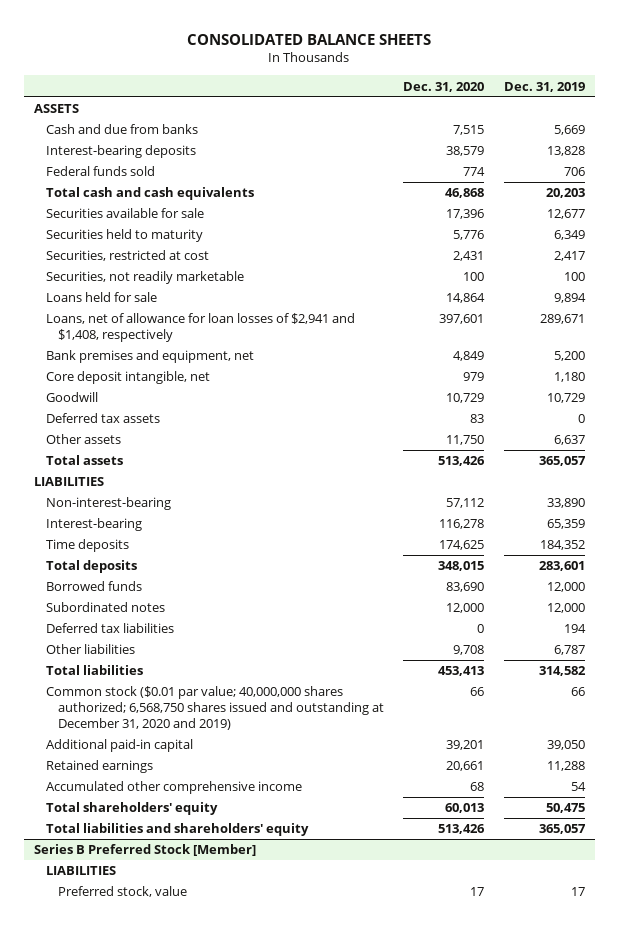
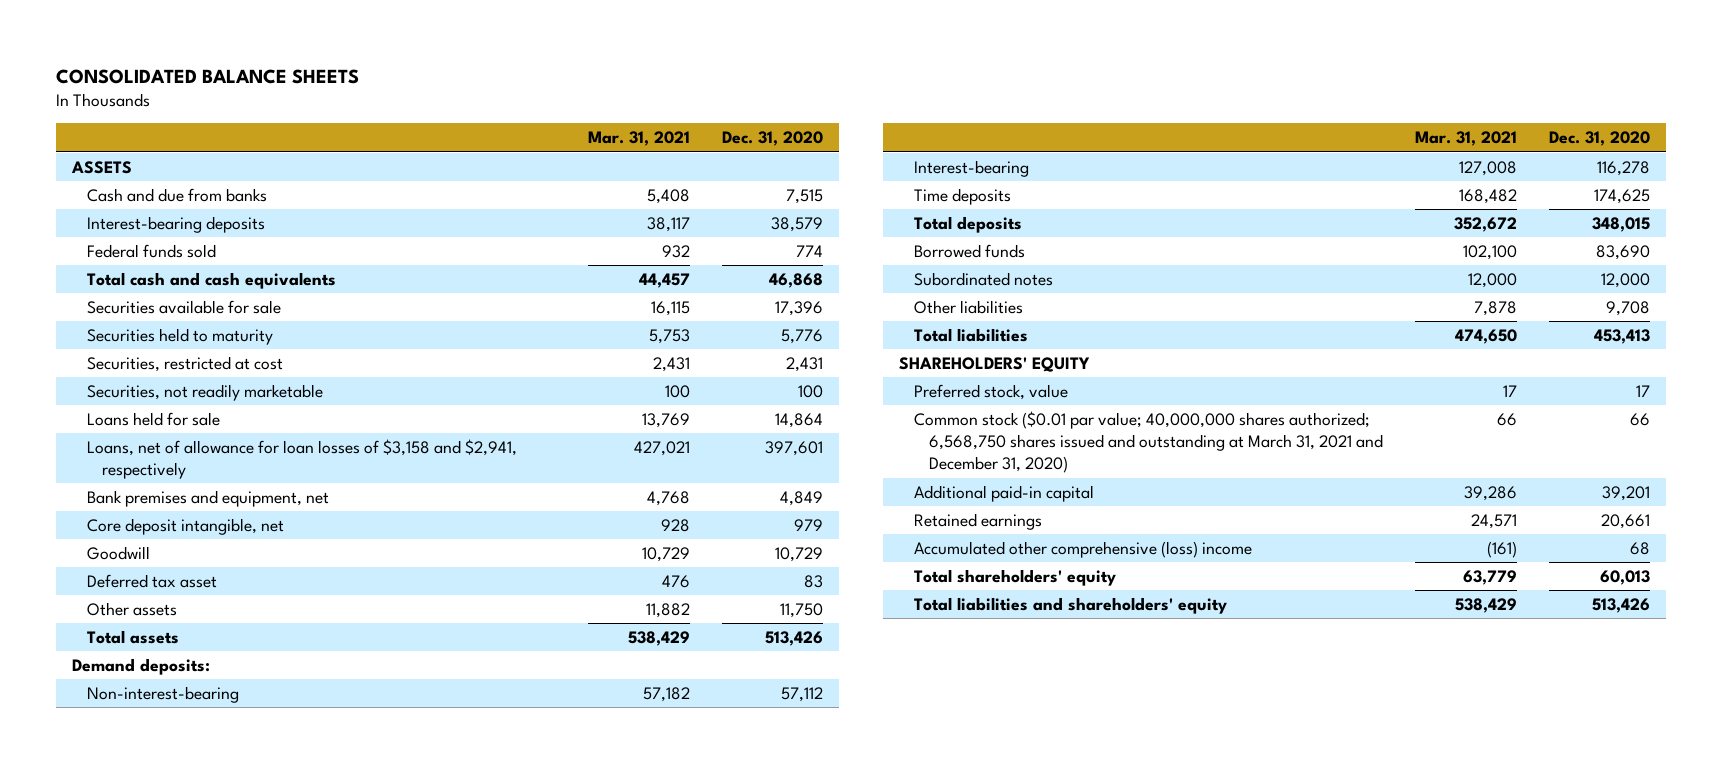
[503,81,585,92] Dec. 31, 2019 -> none
none -> [588,131,691,147] Mar. 31, 2021
[46,313,356,343] Loans, net of allowance for loan losses of $2,941 and $1,408, respectively -> [87,438,518,480] Loans, net of allowance for loan losses of $3,158 and $2,941, respectively
[46,413,161,424] Deferred tax assets -> [87,573,218,588] Deferred tax asset
[34,477,105,487] LIABILITIES -> none
none -> [71,657,210,675] Demand deposits:
[46,623,175,634] Deferred tax liabilities -> none
none -> [898,356,1090,372] SHAREHOLDERS' EQUITY
none -> [914,383,1069,400] Preferred stock, value
[46,686,385,731] Common stock ($0.01 par value; 40,000,000 shares authorized; 6,568,750 shares issued and outstanding at December 31, 2020 and 2019) -> [914,410,1384,474] Common stock ($0.01 par value; 40,000,000 shares authorized; 6,568,750 shares issued and outstanding at March 31, 2021 and December 31, 2020)
[46,781,303,795] Accumulated other comprehensive income -> [914,540,1253,558] Accumulated other comprehensive (loss) income
[34,844,257,857] Series B Preferred Stock [Member] -> none
[46,866,117,876] LIABILITIES -> none
[58,886,188,898] Preferred stock, value -> none

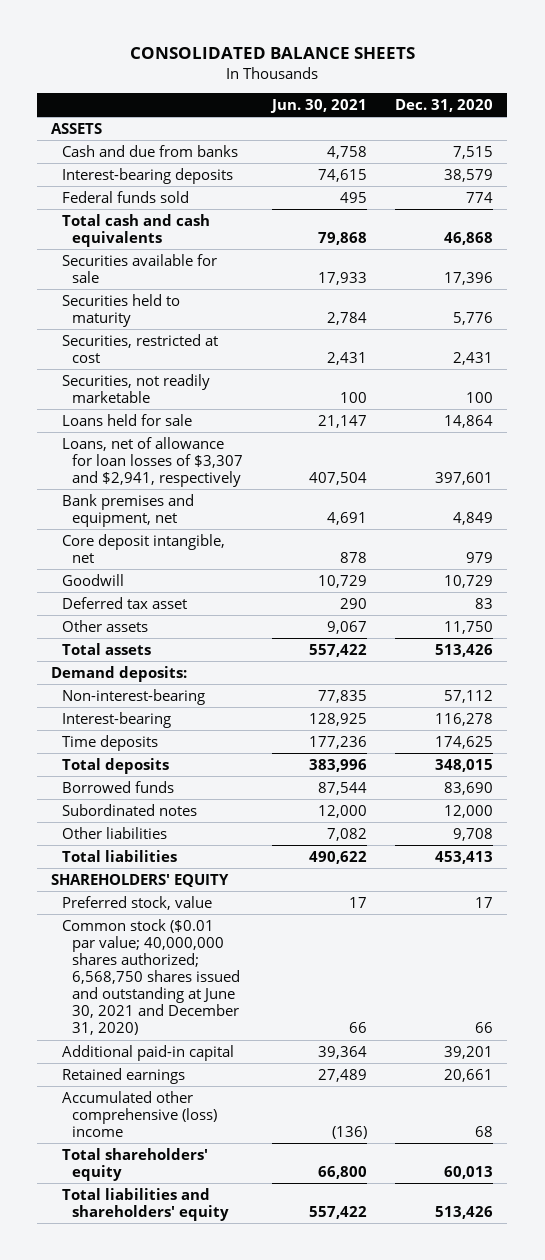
[588,131,691,147] Mar. 31, 2021 -> none
none -> [269,98,367,113] Jun. 30, 2021
[87,438,518,480] Loans, net of allowance for loan losses of $3,158 and $2,941, respectively -> [61,436,244,487] Loans, net of allowance for loan losses of $3,307 and $2,941, respectively
[914,410,1384,474] Common stock ($0.01 par value; 40,000,000 shares authorized; 6,568,750 shares issued and outstanding at March 31, 2021 and December 31, 2020) -> [61,918,241,1035] Common stock ($0.01 par value; 40,000,000 shares authorized; 6,568,750 shares issued and outstanding at June 30, 2021 and December 31, 2020)

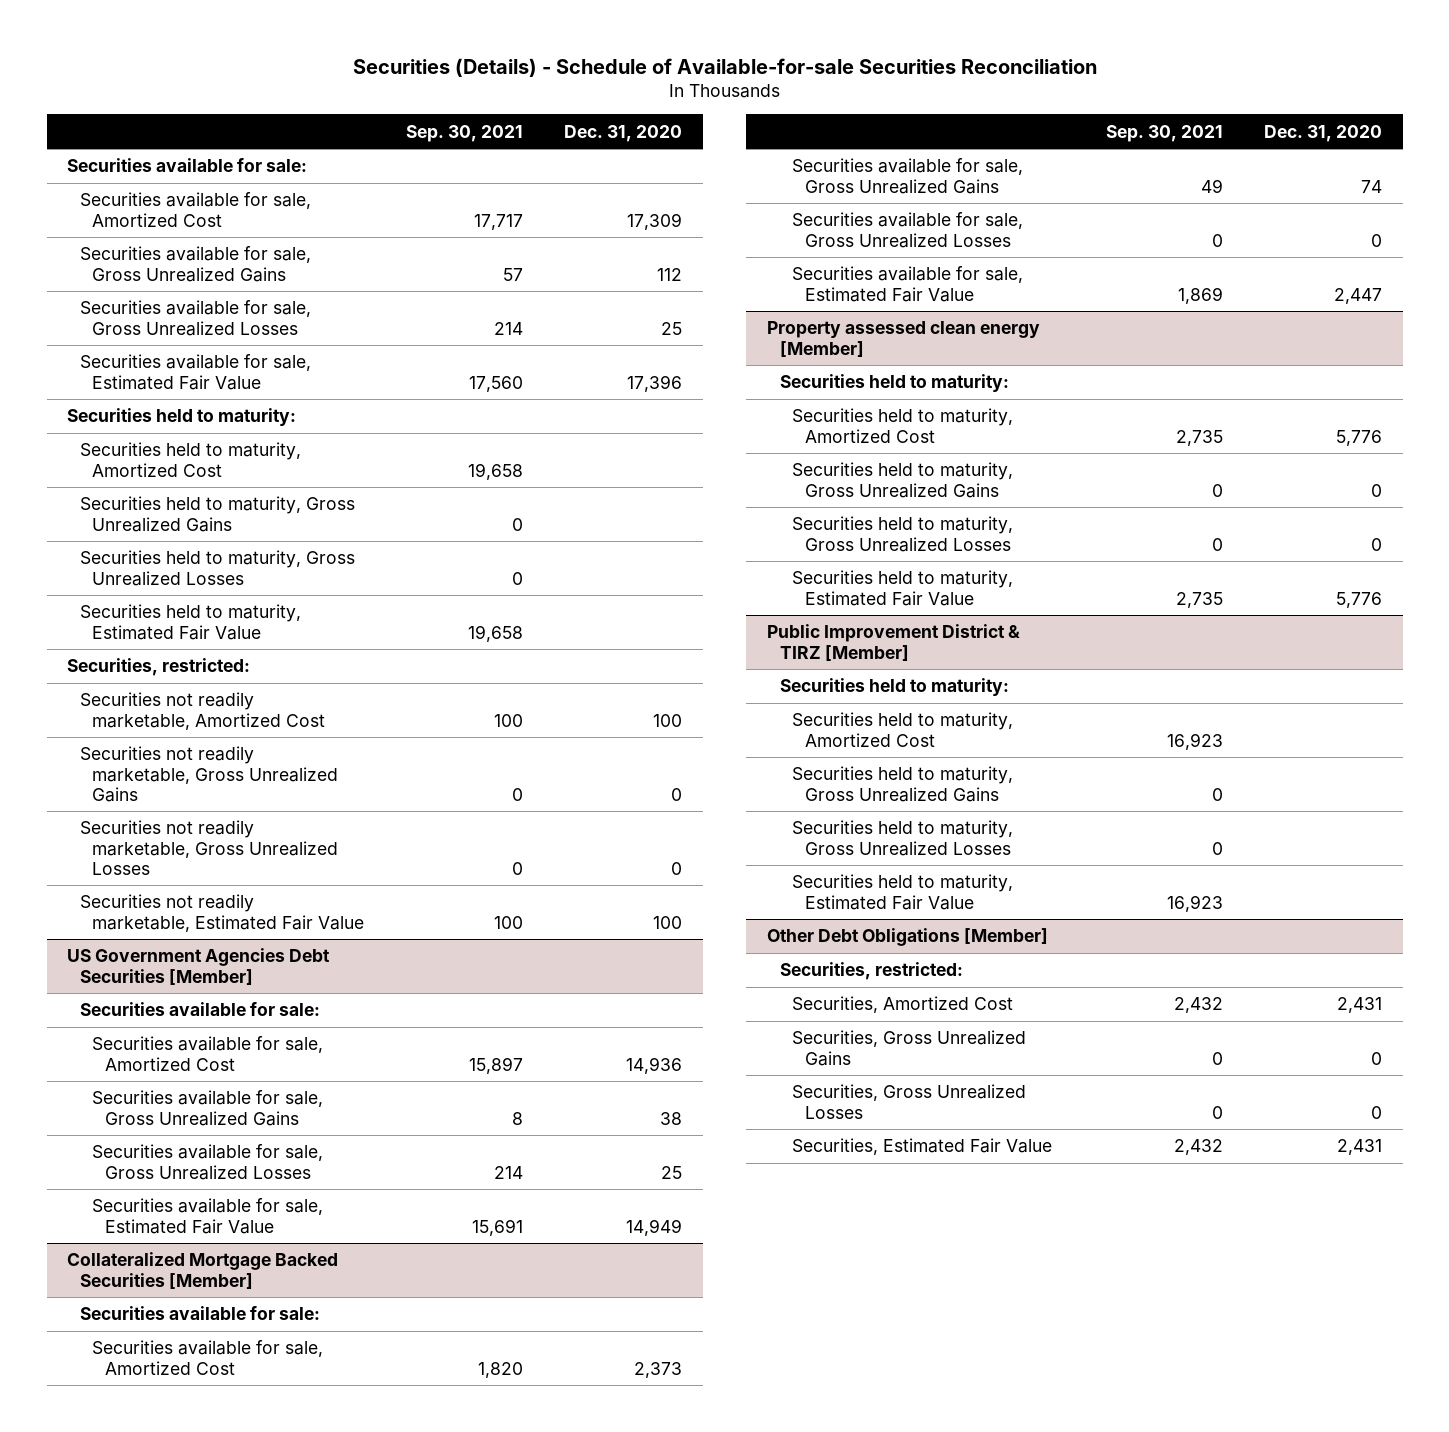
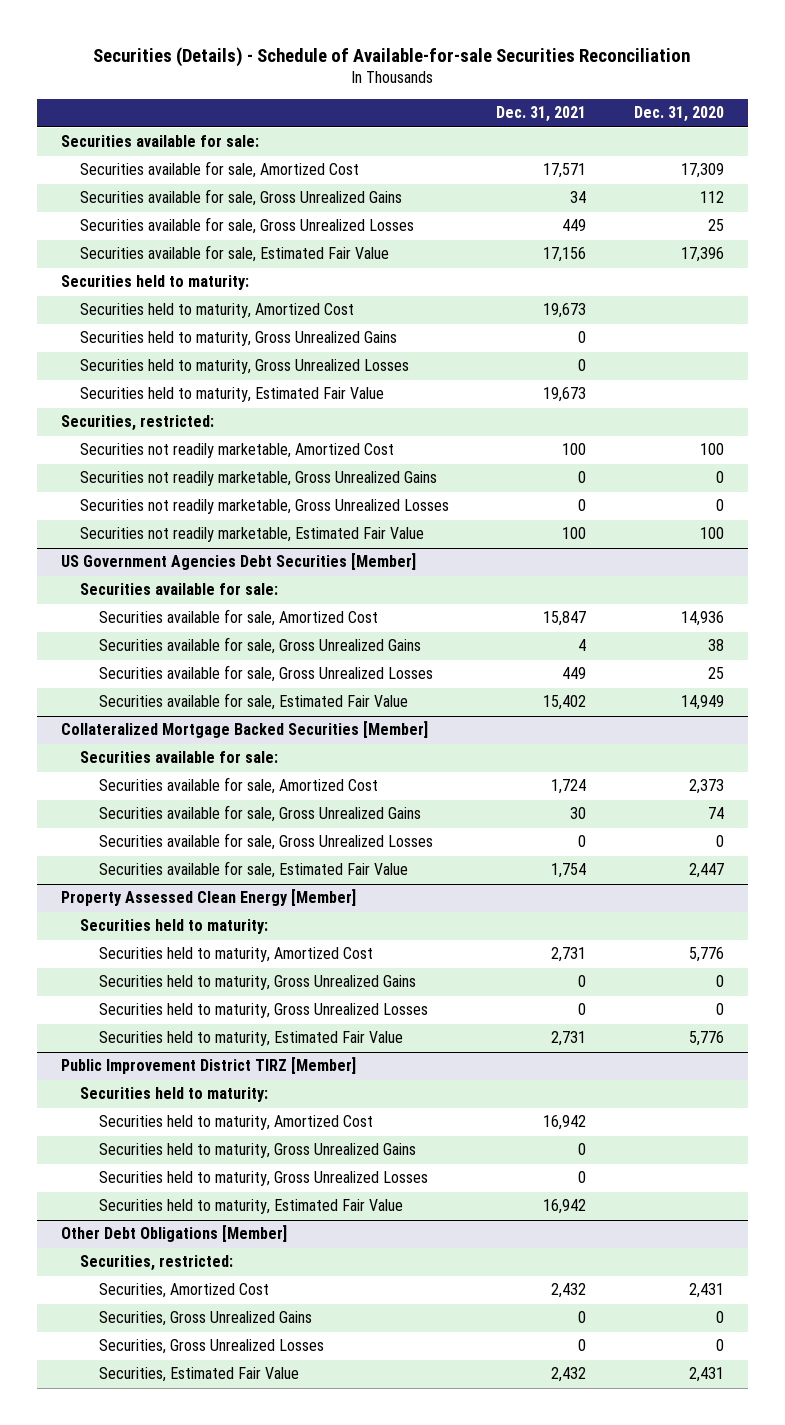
[405,124,523,142] Sep. 30, 2021 -> none
none -> [496,106,587,123] Dec. 31, 2021
[767,321,1041,357] Property assessed clean energy [Member] -> [60,889,356,907] Property Assessed Clean Energy [Member]
[767,624,1021,661] Public Improvement District & TIRZ [Member] -> [60,1057,356,1075] Public Improvement District TIRZ [Member]

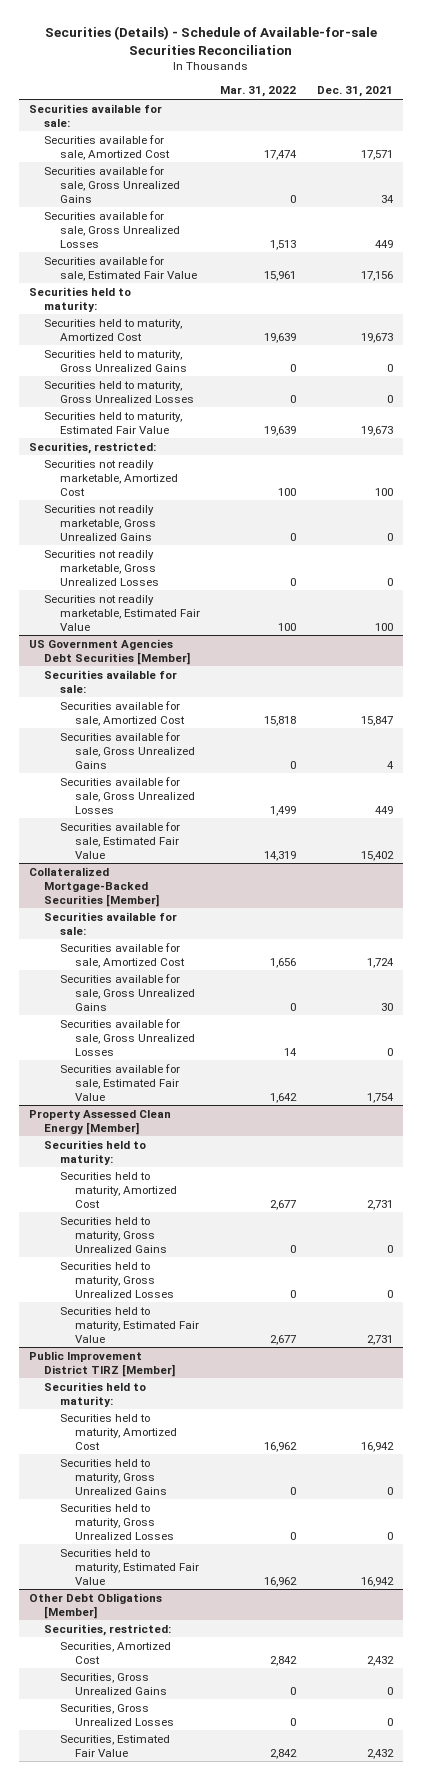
[634,106,725,123] Dec. 31, 2020 -> none
none -> [220,86,297,98] Mar. 31, 2022
[60,721,428,739] Collateralized Mortgage Backed Securities [Member] -> [28,866,160,907] Collateralized Mortgage-Backed Securities [Member]

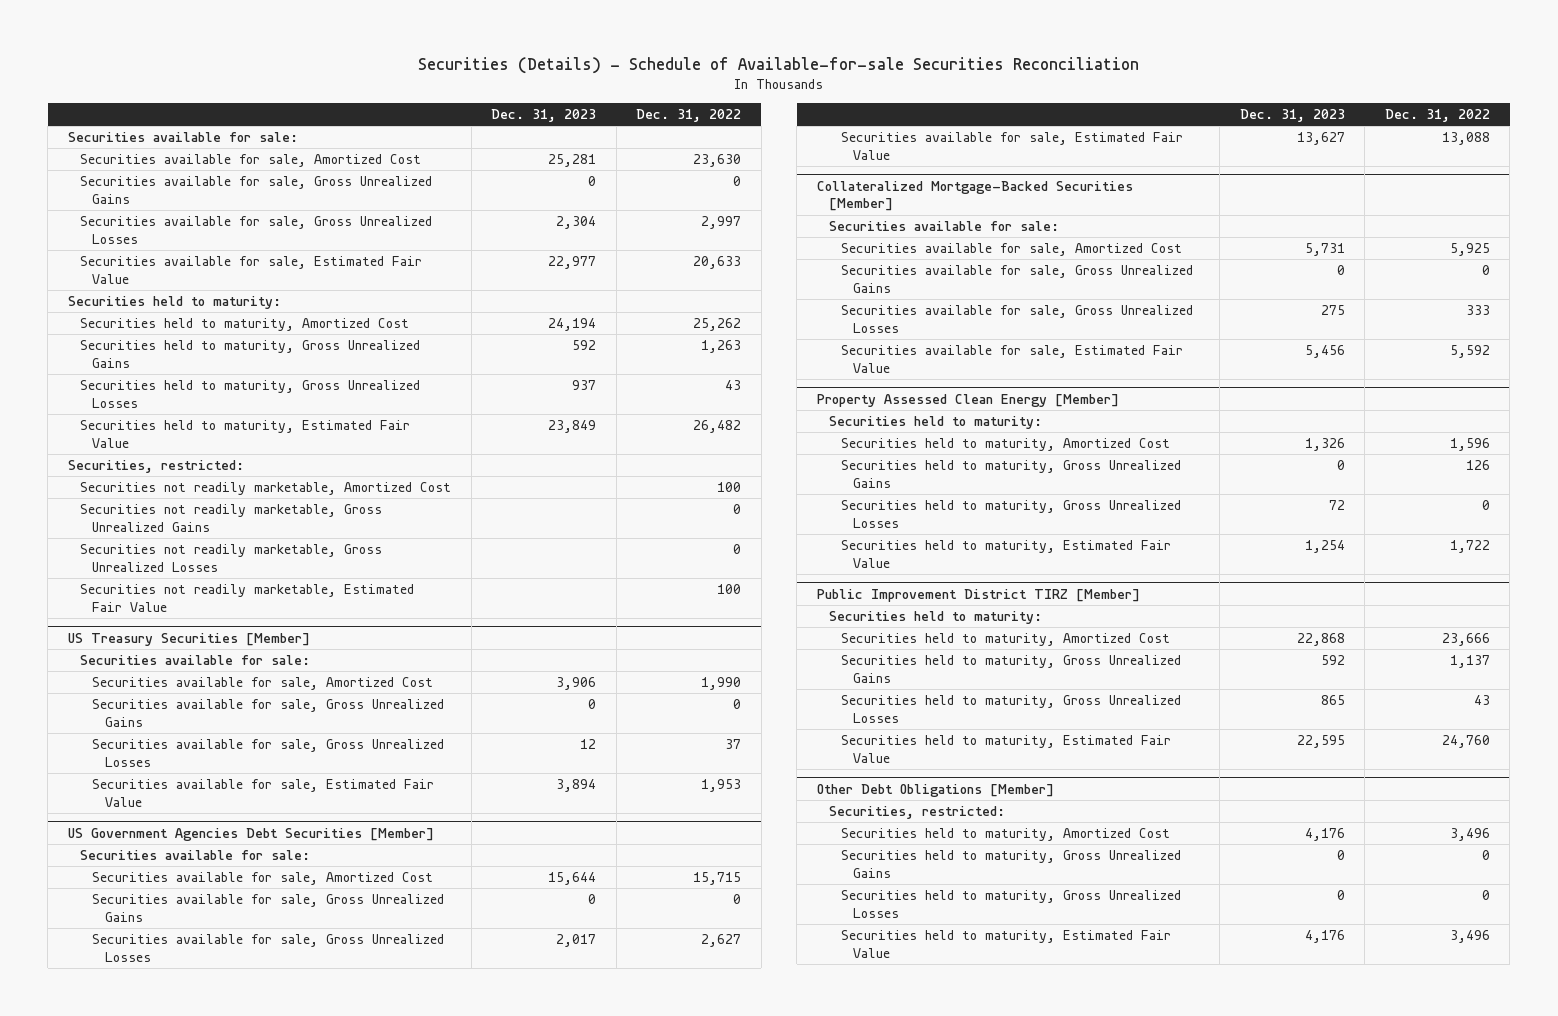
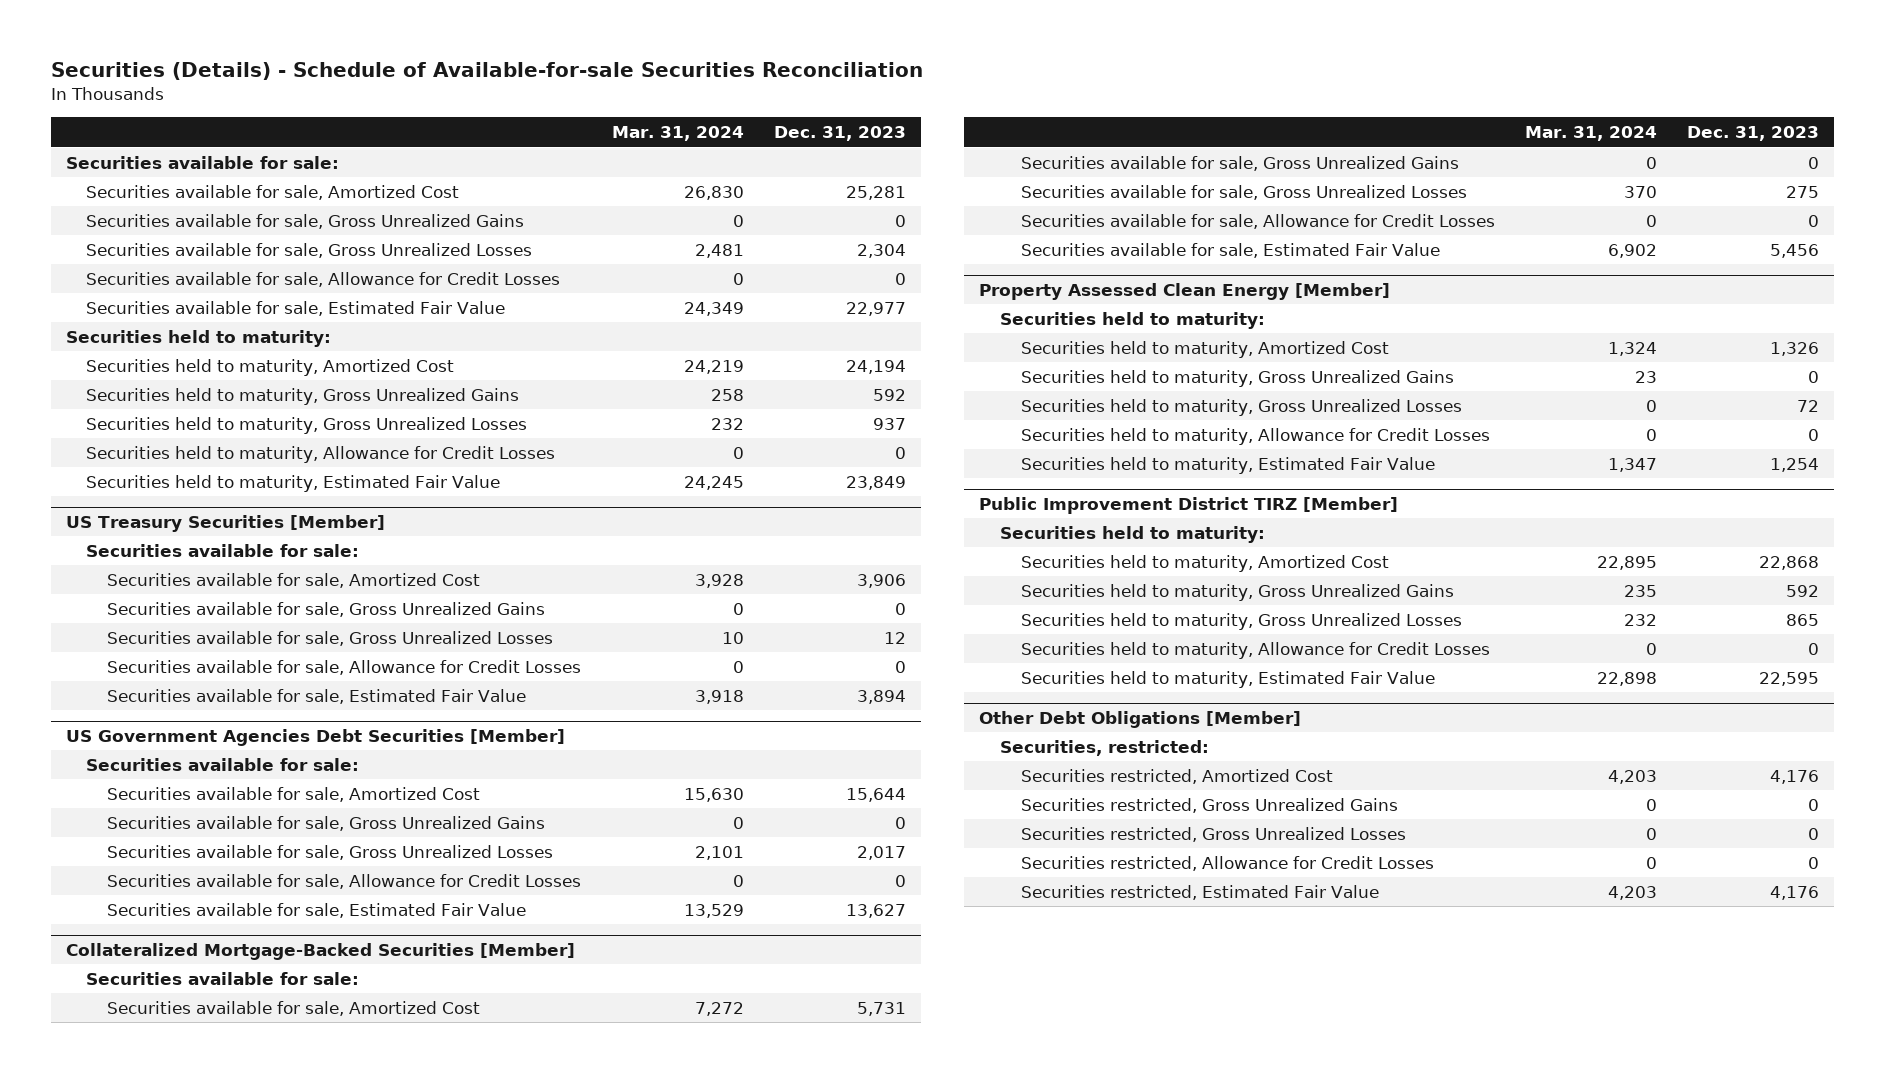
[636,109,742,123] Dec. 31, 2022 -> none
none -> [611,126,744,142] Mar. 31, 2024
none -> [86,271,561,287] Securities available for sale, Allowance for Credit Losses
none -> [86,445,556,463] Securities held to maturity, Allowance for Credit Losses
[67,459,244,473] Securities, restricted: -> none
[80,481,452,495] Securities not readily marketable, Amortized Cost -> none
[80,503,383,532] Securities not readily marketable, Gross Unrealized Gains -> none
[80,543,383,572] Securities not readily marketable, Gross Unrealized Losses -> none
[80,583,415,612] Securities not readily marketable, Estimated Fair Value -> none
none -> [107,659,582,675] Securities available for sale, Allowance for Credit Losses
none -> [107,873,582,889] Securities available for sale, Allowance for Credit Losses
none -> [1020,213,1495,229] Securities available for sale, Allowance for Credit Losses
none -> [1020,427,1490,445] Securities held to maturity, Allowance for Credit Losses
none -> [1020,641,1490,659] Securities held to maturity, Allowance for Credit Losses
[840,827,1170,841] Securities held to maturity, Amortized Cost -> [1020,768,1333,784] Securities restricted, Amortized Cost
[840,849,1181,878] Securities held to maturity, Gross Unrealized Gains -> [1020,797,1398,813] Securities restricted, Gross Unrealized Gains
[840,889,1181,918] Securities held to maturity, Gross Unrealized Losses -> [1020,826,1406,842] Securities restricted, Gross Unrealized Losses
none -> [1020,855,1434,871] Securities restricted, Allowance for Credit Losses
[840,929,1171,958] Securities held to maturity, Estimated Fair Value -> [1020,884,1379,900] Securities restricted, Estimated Fair Value

